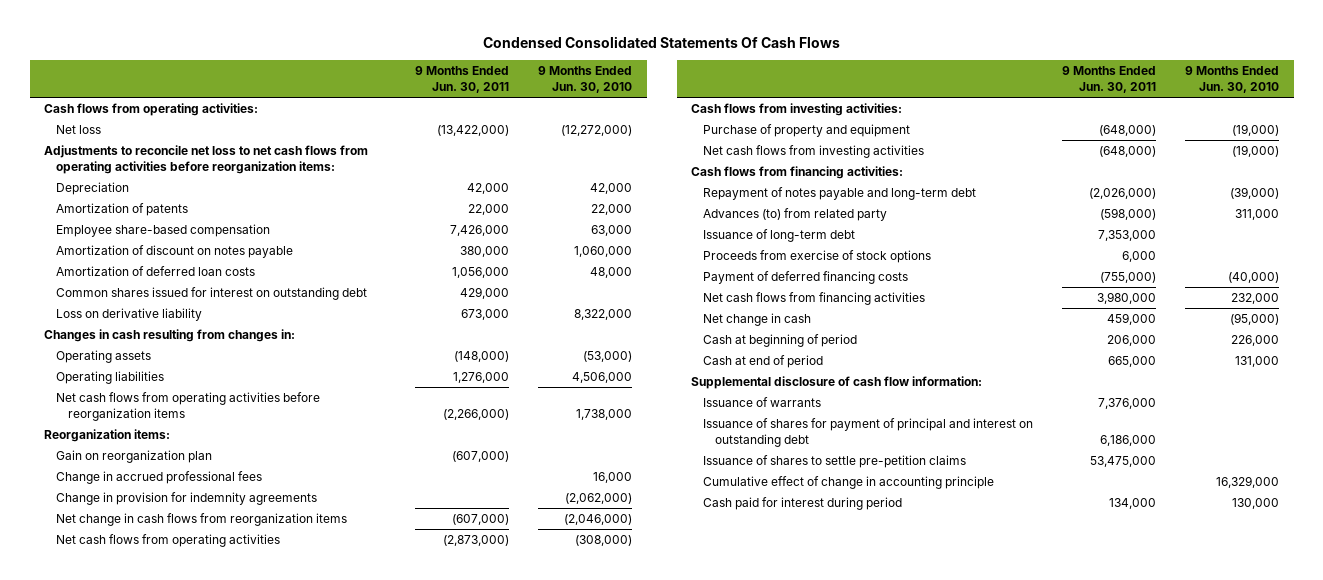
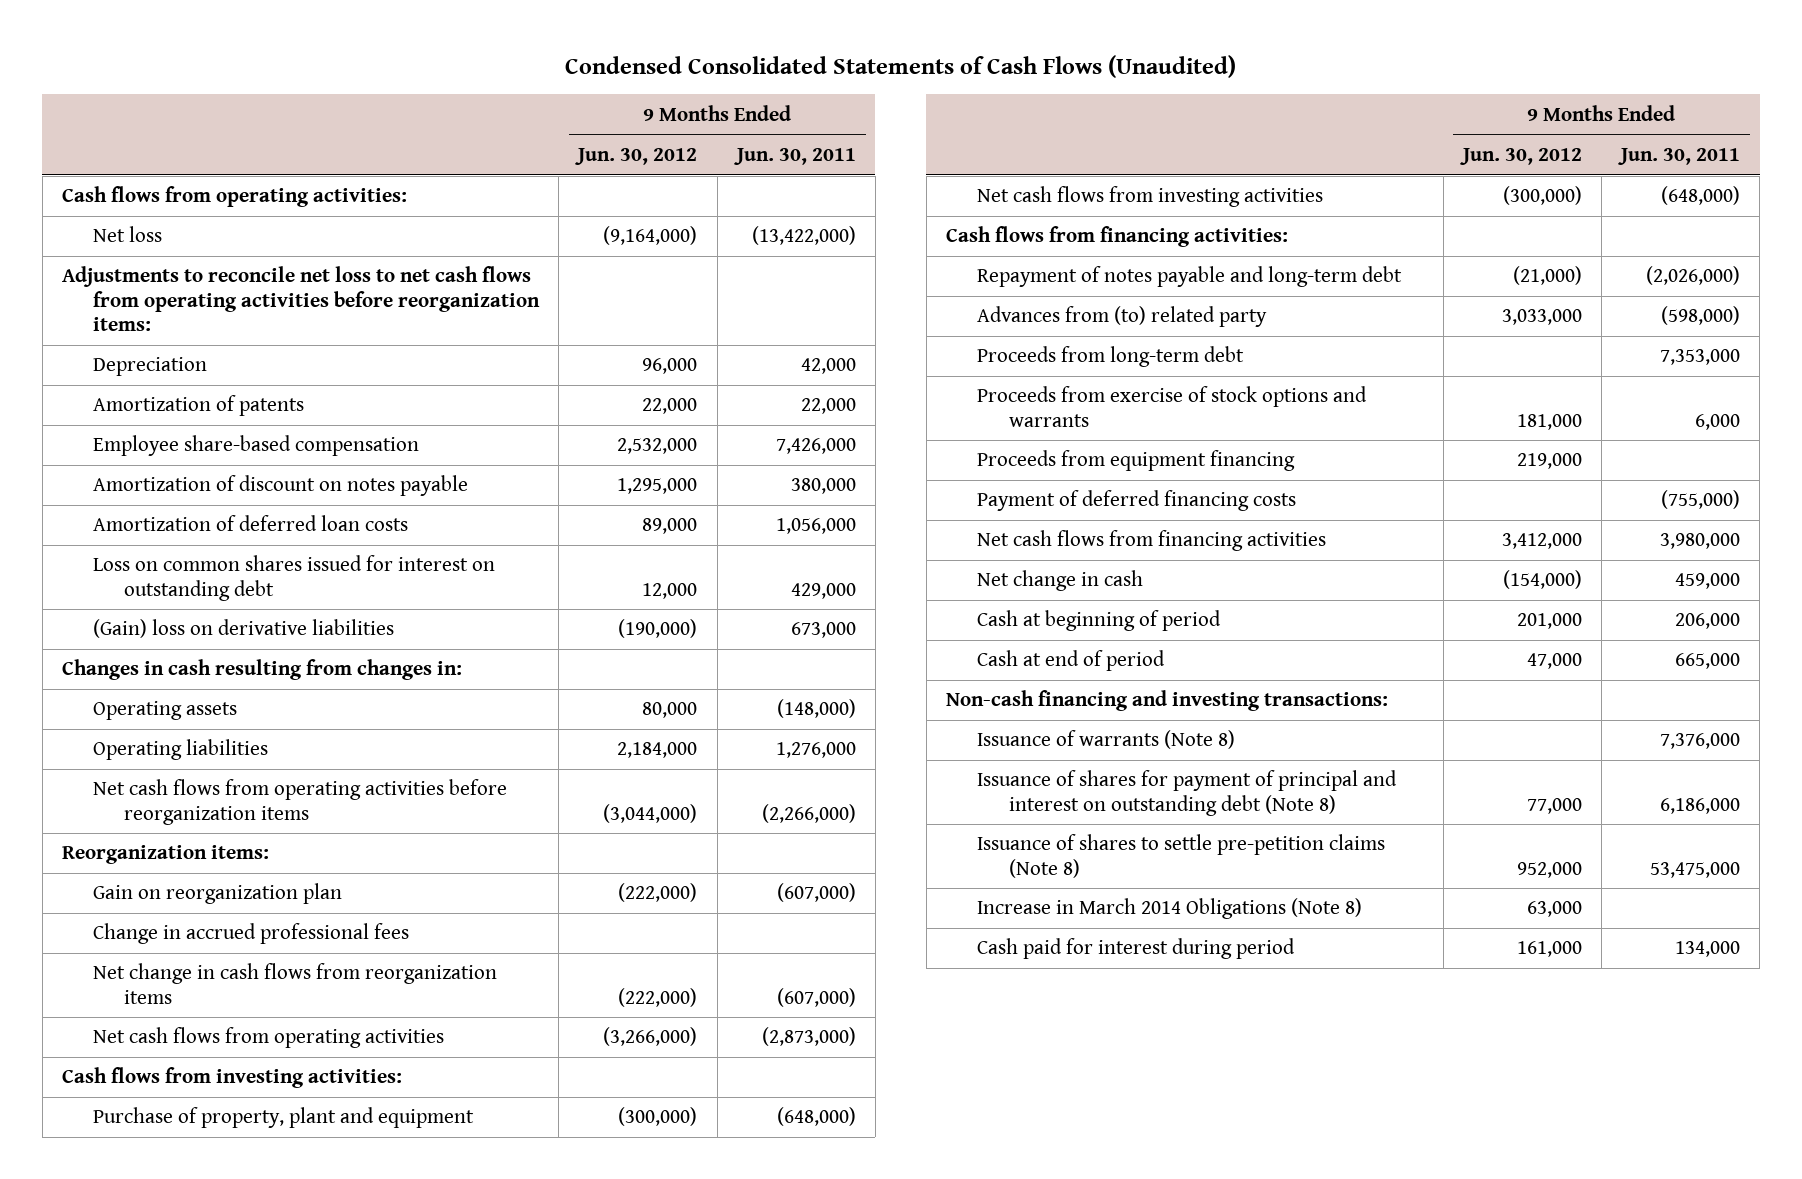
[482,36,840,49] Condensed Consolidated Statements Of Cash Flows -> [564,54,1236,78] Condensed Consolidated Statements of Cash Flows (Unaudited)
[538,66,633,93] 9 Months Ended Jun. 30, 2010 -> none
none -> [575,147,698,165] Jun. 30, 2012
[56,286,368,300] Common shares issued for interest on outstanding debt -> [93,555,496,601] Loss on common shares issued for interest on outstanding debt
[56,307,203,321] Loss on derivative liability -> [93,619,395,639] (Gain) loss on derivative liabilities
[56,491,318,505] Change in provision for indemnity agreements -> none
[703,123,911,137] Purchase of property and equipment -> [93,1107,475,1129] Purchase of property, plant and equipment
[703,207,888,221] Advances (to) from related party -> [977,306,1268,328] Advances from (to) related party
[703,228,856,242] Issuance of long-term debt -> [977,346,1245,368] Proceeds from long-term debt
[703,249,932,263] Proceeds from exercise of stock options -> [977,386,1368,427] Proceeds from exercise of stock options and warrants
none -> [977,450,1296,472] Proceeds from equipment financing
[691,375,983,389] Supplemental disclosure of cash flow information: -> none
[703,475,995,489] Cumulative effect of change in accounting principle -> none
none -> [946,690,1389,712] Non-cash financing and investing transactions:
[703,396,822,407] Issuance of warrants -> [977,730,1236,750] Issuance of warrants (Note 8)
[703,417,1034,447] Issuance of shares for payment of principal and interest on outstanding debt -> [977,770,1398,816] Issuance of shares for payment of principal and interest on outstanding debt (Note 8)
[703,454,967,468] Issuance of shares to settle pre-petition claims -> [977,834,1386,878] Issuance of shares to settle pre-petition claims (Note 8)
none -> [977,898,1363,920] Increase in March 2014 Obligations (Note 8)

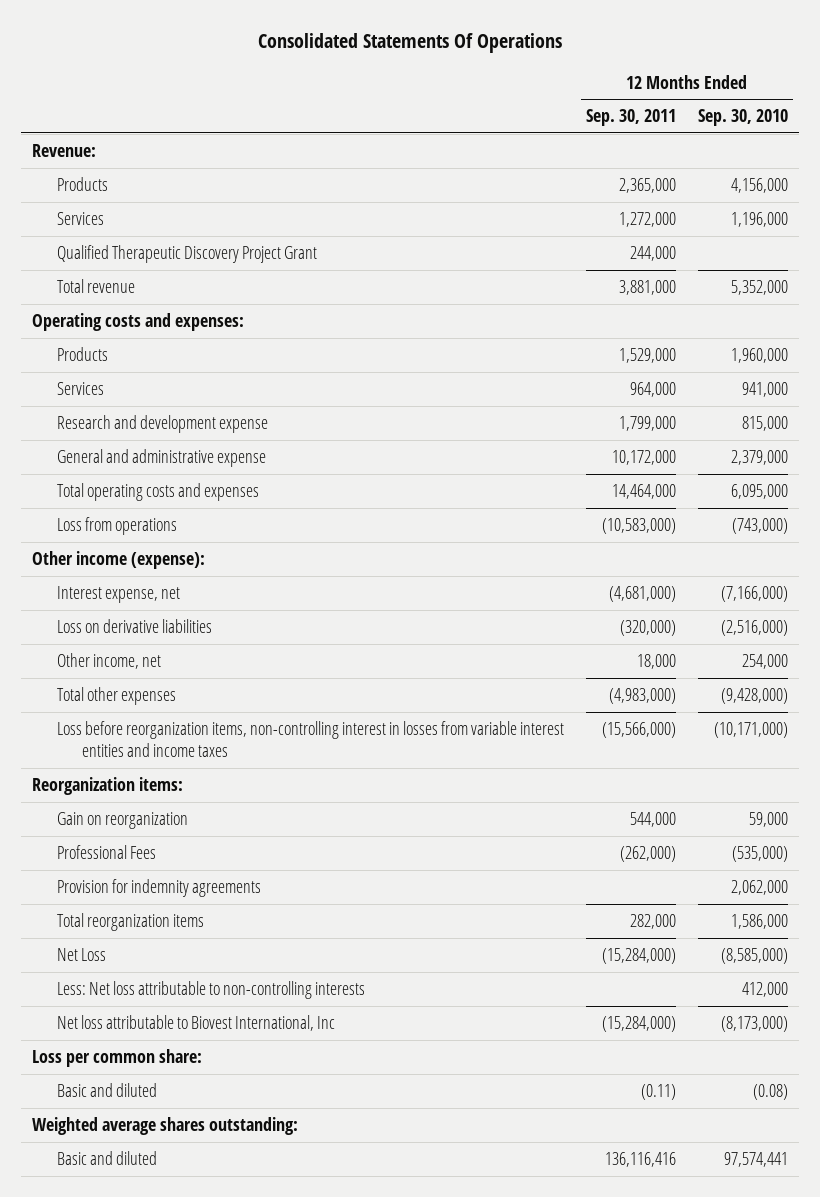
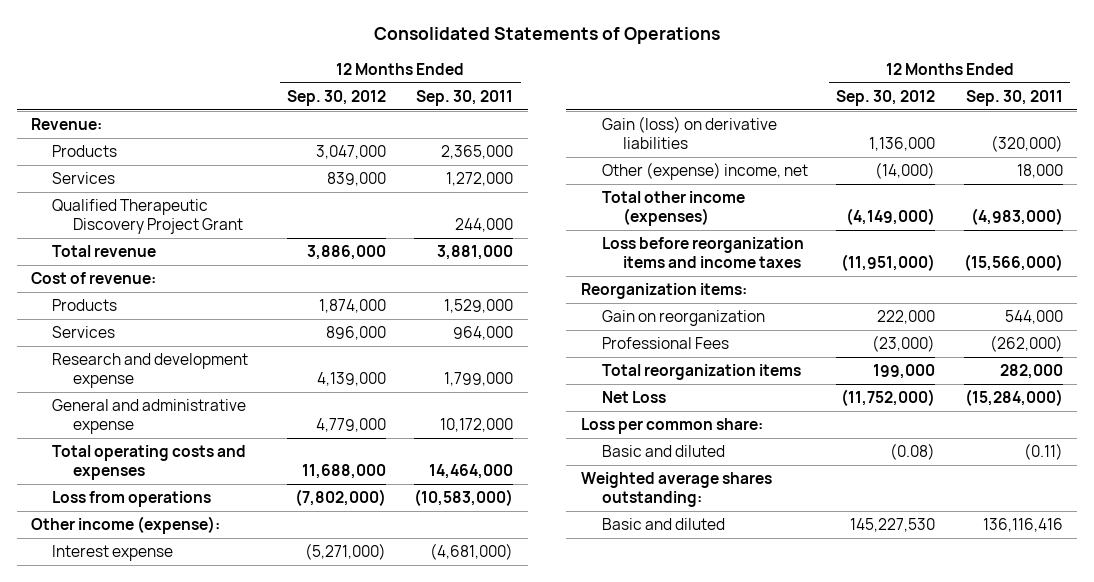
[258,33,563,54] Consolidated Statements Of Operations -> [373,27,720,45] Consolidated Statements of Operations
[697,109,788,127] Sep. 30, 2010 -> none
none -> [286,89,386,106] Sep. 30, 2012
[32,312,245,331] Operating costs and expenses: -> none
none -> [30,272,156,285] Cost of revenue:
[57,585,181,603] Interest expense, net -> [52,545,174,562] Interest expense
[57,618,213,633] Loss on derivative liabilities -> [601,116,777,149] Gain (loss) on derivative liabilities
[57,652,162,669] Other income, net -> [601,162,808,181] Other (expense) income, net
[57,686,177,705] Total other expenses -> [601,191,745,226] Total other income (expenses)
[57,720,565,758] Loss before reorganization items, non-controlling interest in losses from variable interest entities and income taxes -> [601,237,804,268] Loss before reorganization items and income taxes
[57,878,262,897] Provision for indemnity agreements -> none
[57,980,366,999] Less: Net loss attributable to non-controlling interests -> none
[57,1014,336,1031] Net loss attributable to Biovest International, Inc -> none

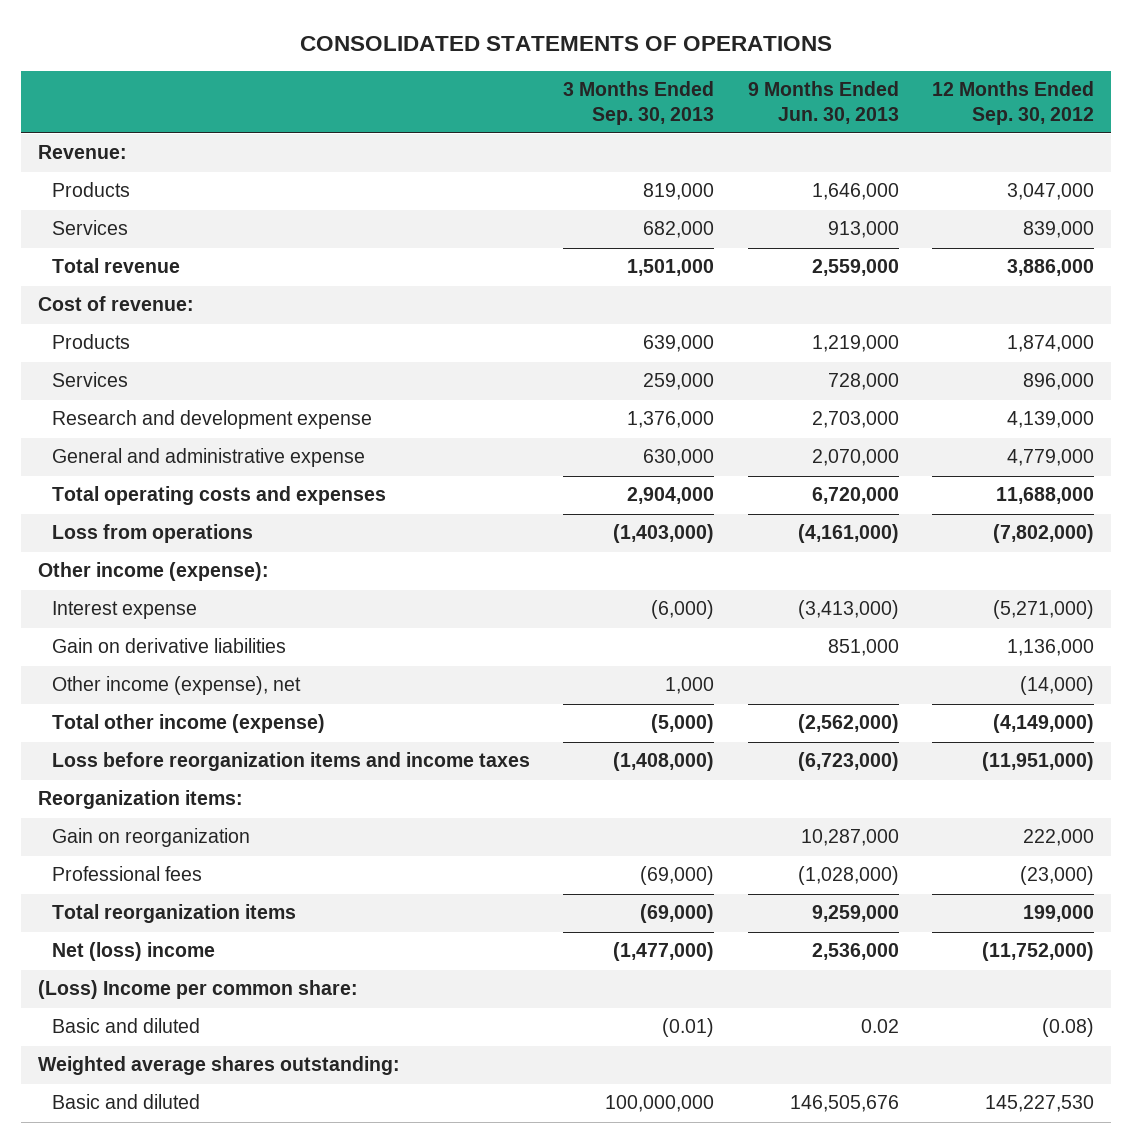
[373,27,720,45] Consolidated Statements of Operations -> [300,36,833,52] CONSOLIDATED STATEMENTS OF OPERATIONS
[416,89,514,106] Sep. 30, 2011 -> none
none -> [563,80,715,125] 3 Months Ended Sep. 30, 2013
none -> [747,80,899,124] 9 Months Ended Jun. 30, 2013
[52,199,244,234] Qualified Therapeutic Discovery Project Grant -> none
[601,116,777,149] Gain (loss) on derivative liabilities -> [51,638,286,654] Gain on derivative liabilities
[601,162,808,181] Other (expense) income, net -> [51,676,301,696] Other income (expense), net
[601,191,745,226] Total other income (expenses) -> [51,714,325,734] Total other income (expense)
[601,337,729,350] Professional Fees -> [51,866,202,882] Professional fees
[601,391,666,404] Net Loss -> [51,942,215,962] Net (loss) income
[580,418,763,435] Loss per common share: -> [37,980,358,1000] (Loss) Income per common share:

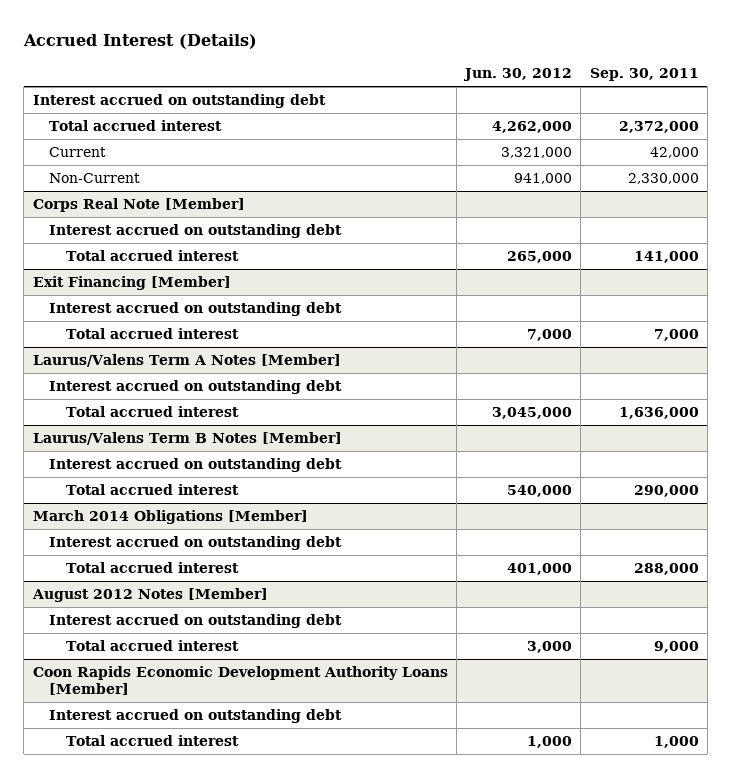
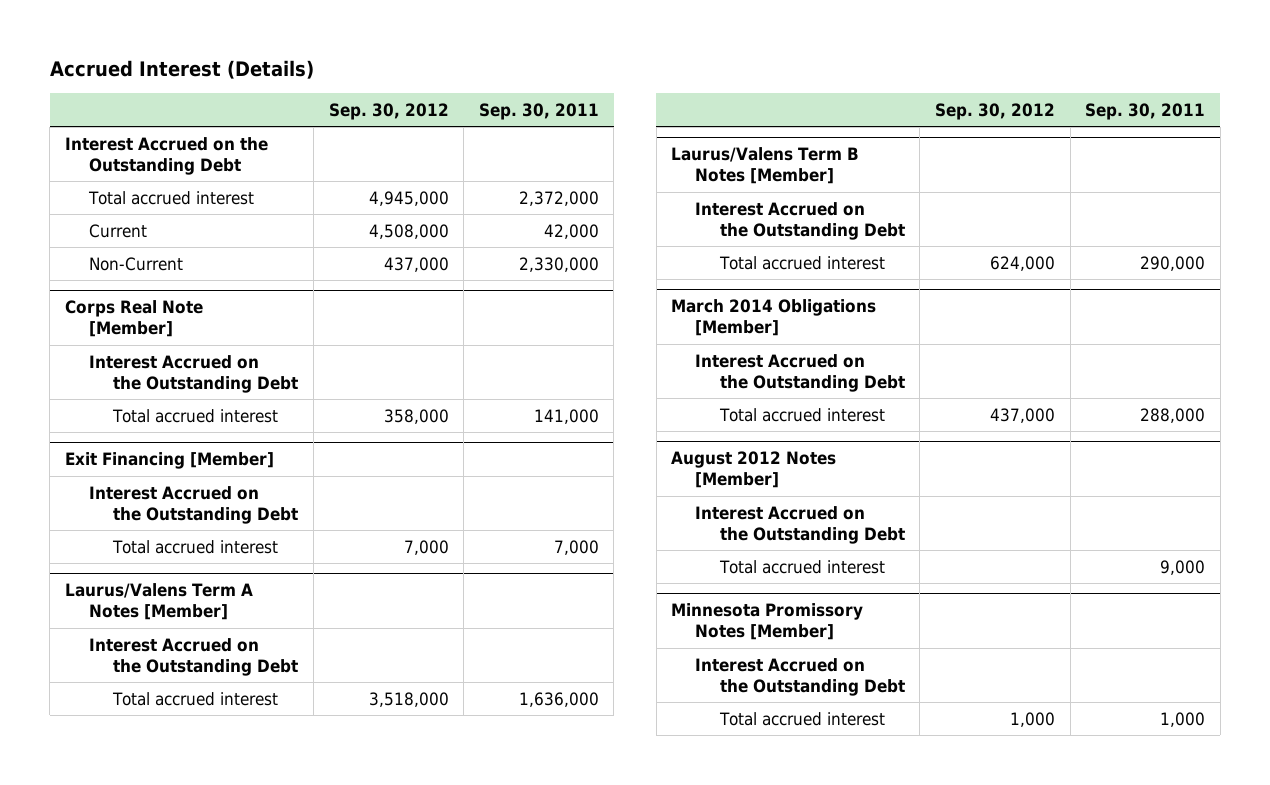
[463,68,573,82] Jun. 30, 2012 -> none
none -> [328,102,449,120] Sep. 30, 2012
[32,94,326,109] Interest accrued on outstanding debt -> [64,136,268,175] Interest Accrued on the Outstanding Debt
[49,224,343,239] Interest accrued on outstanding debt -> [89,354,299,393] Interest Accrued on the Outstanding Debt
[49,302,343,317] Interest accrued on outstanding debt -> [89,485,299,524] Interest Accrued on the Outstanding Debt
[49,380,343,395] Interest accrued on outstanding debt -> [89,637,299,676] Interest Accrued on the Outstanding Debt
[49,458,343,473] Interest accrued on outstanding debt -> [695,201,905,240] Interest Accrued on the Outstanding Debt
[49,536,343,551] Interest accrued on outstanding debt -> [695,353,905,392] Interest Accrued on the Outstanding Debt
[49,614,343,629] Interest accrued on outstanding debt -> [695,505,905,544] Interest Accrued on the Outstanding Debt
[32,666,448,695] Coon Rapids Economic Development Authority Loans [Member] -> none
none -> [671,603,864,641] Minnesota Promissory Notes [Member]
[49,709,343,724] Interest accrued on outstanding debt -> [695,657,905,696] Interest Accrued on the Outstanding Debt

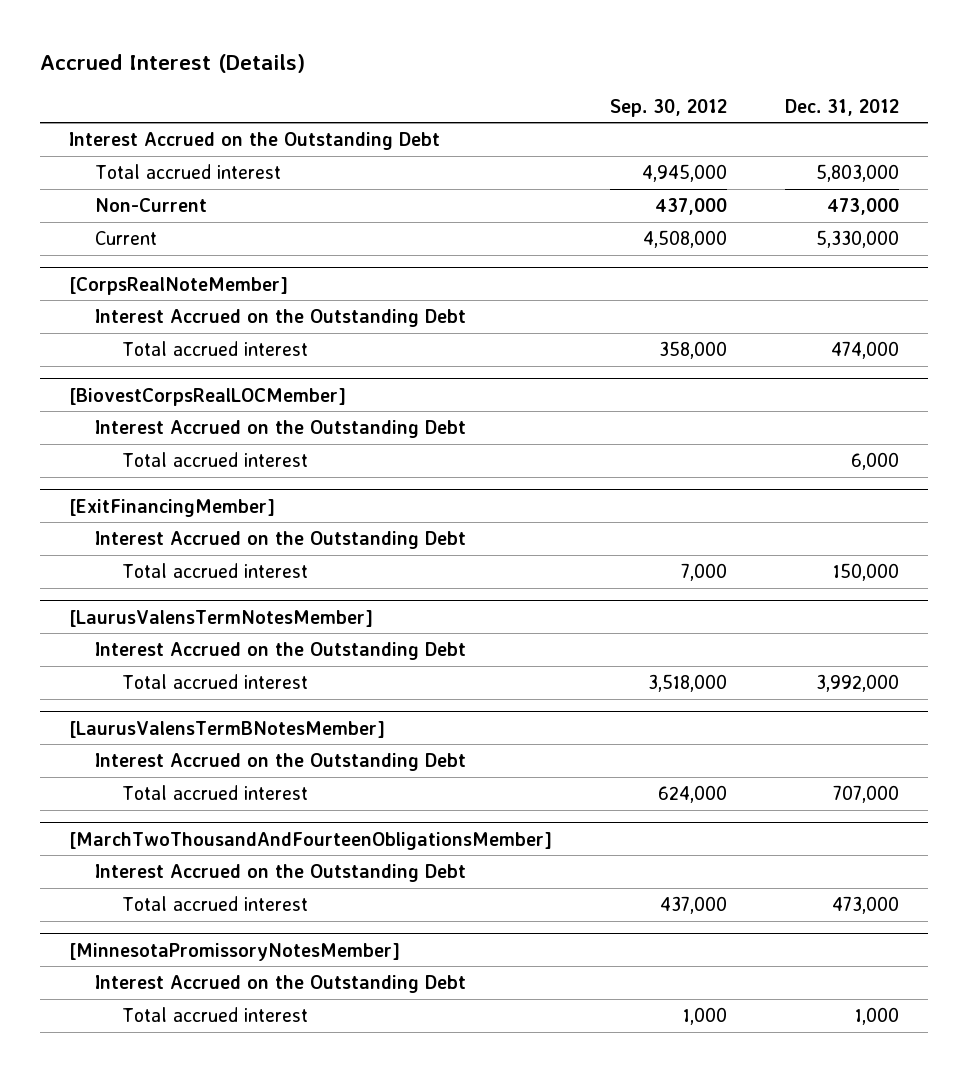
[478,102,599,120] Sep. 30, 2011 -> none
none -> [785,98,900,116] Dec. 31, 2012
[64,300,203,338] Corps Real Note [Member] -> none
[89,223,148,238] Current -> [95,231,158,246] Current
none -> [68,276,288,295] [CorpsRealNoteMember]
[64,452,274,470] Exit Financing [Member] -> none
none -> [68,387,346,406] [BiovestCorpsRealLOCMember]
none -> [122,452,309,468] Total accrued interest
none -> [68,498,275,517] [ExitFinancingMember]
none -> [95,531,467,550] Interest Accrued on the Outstanding Debt
[64,583,253,621] Laurus/Valens Term A Notes [Member] -> none
none -> [68,609,373,627] [LaurusValensTermNotesMember]
[671,147,860,185] Laurus/Valens Term B Notes [Member] -> none
none -> [68,720,385,738] [LaurusValensTermBNotesMember]
[671,299,877,337] March 2014 Obligations [Member] -> none
none -> [68,831,552,850] [MarchTwoThousandAndFourteenObligationsMember]
[671,451,837,489] August 2012 Notes [Member] -> none
[695,505,905,544] Interest Accrued on the Outstanding Debt -> none
[718,559,885,574] Total accrued interest -> none
[671,603,864,641] Minnesota Promissory Notes [Member] -> none
none -> [68,942,400,961] [MinnesotaPromissoryNotesMember]

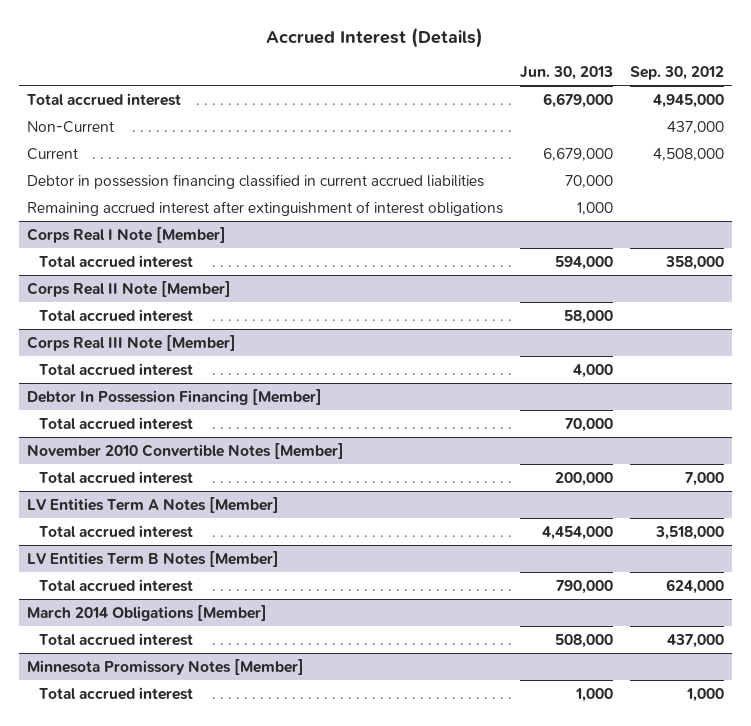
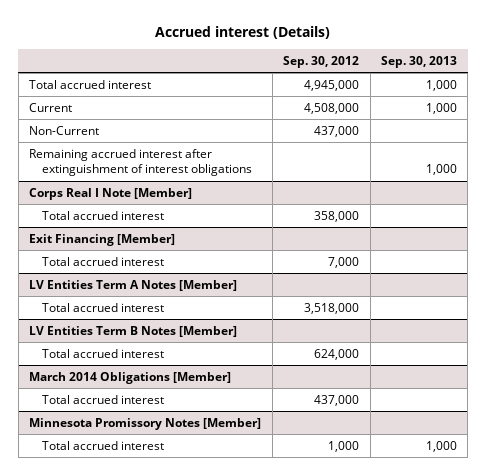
[266,26,484,48] Accrued Interest (Details) -> [155,26,331,40] Accrued interest (Details)
[519,66,613,81] Jun. 30, 2013 -> none
none -> [380,55,457,68] Sep. 30, 2013
[27,173,485,189] Debtor in possession financing classified in current accrued liabilities -> none
[27,120,115,133] Non-Current -> [29,125,100,135] Non-Current
[27,280,232,297] Corps Real II Note [Member] -> none
[39,308,194,322] Total accrued interest -> none
[27,334,237,351] Corps Real III Note [Member] -> none
[39,362,194,376] Total accrued interest -> none
[27,388,323,405] Debtor In Possession Financing [Member] -> none
[39,416,194,430] Total accrued interest -> none
[27,442,345,459] November 2010 Convertible Notes [Member] -> none
none -> [29,233,176,246] Exit Financing [Member]

